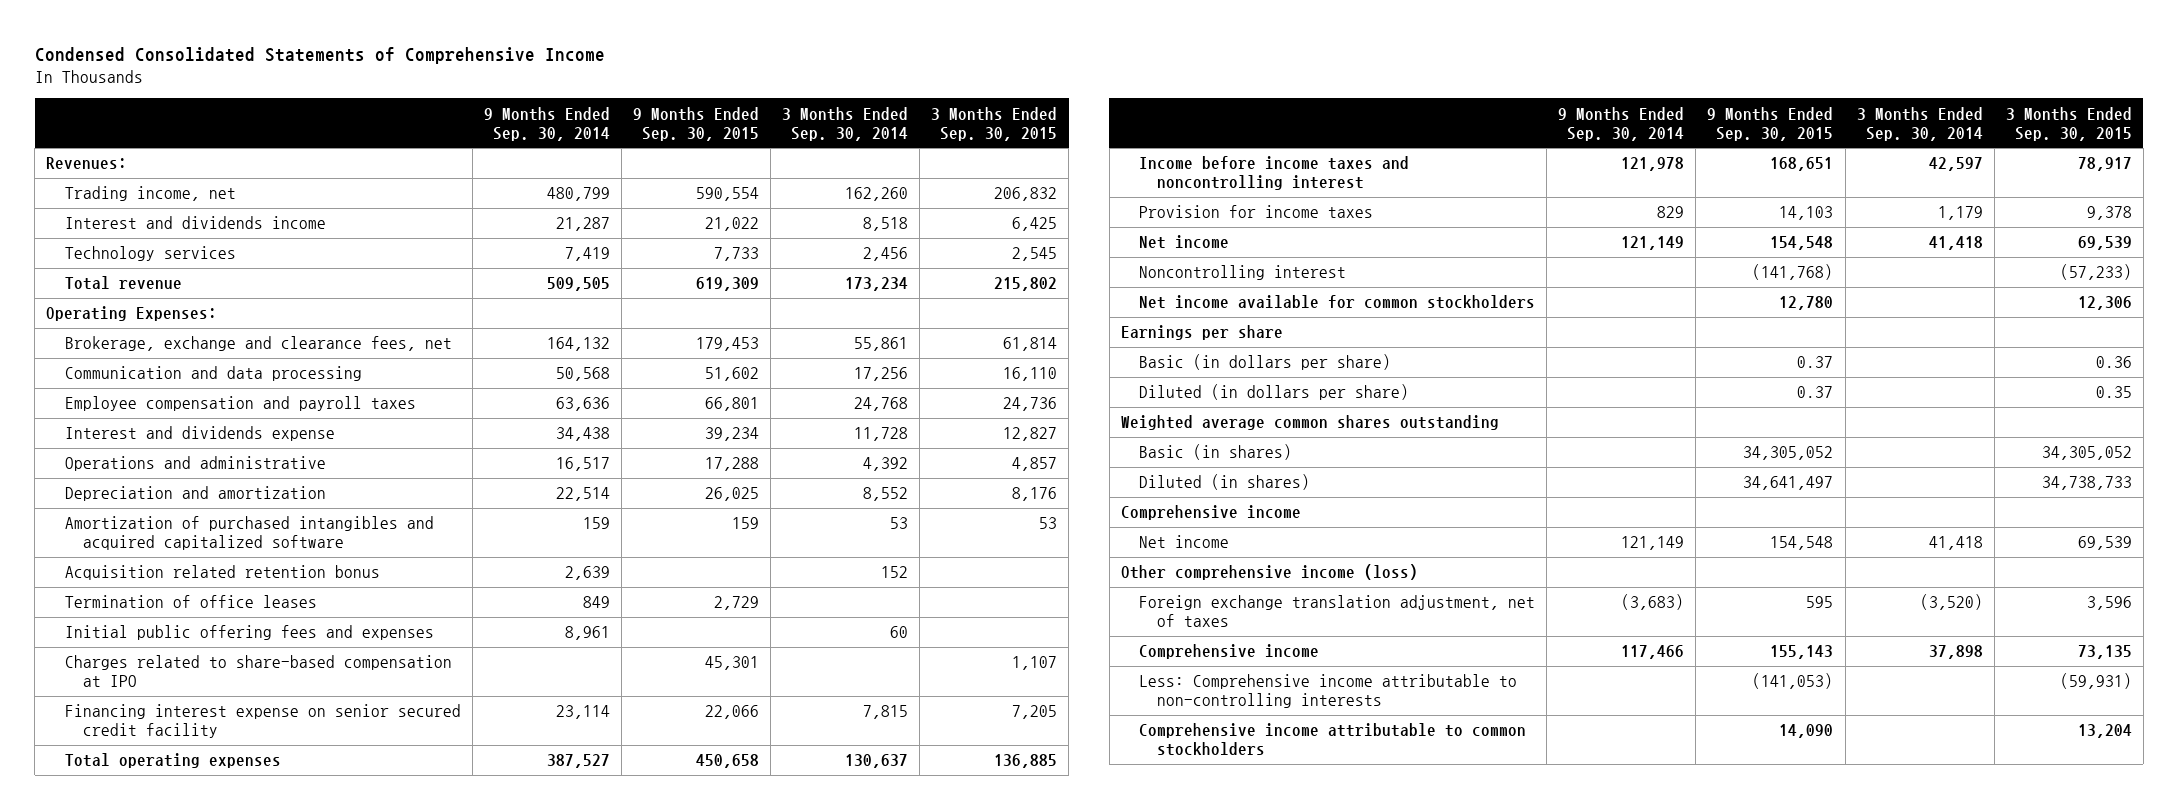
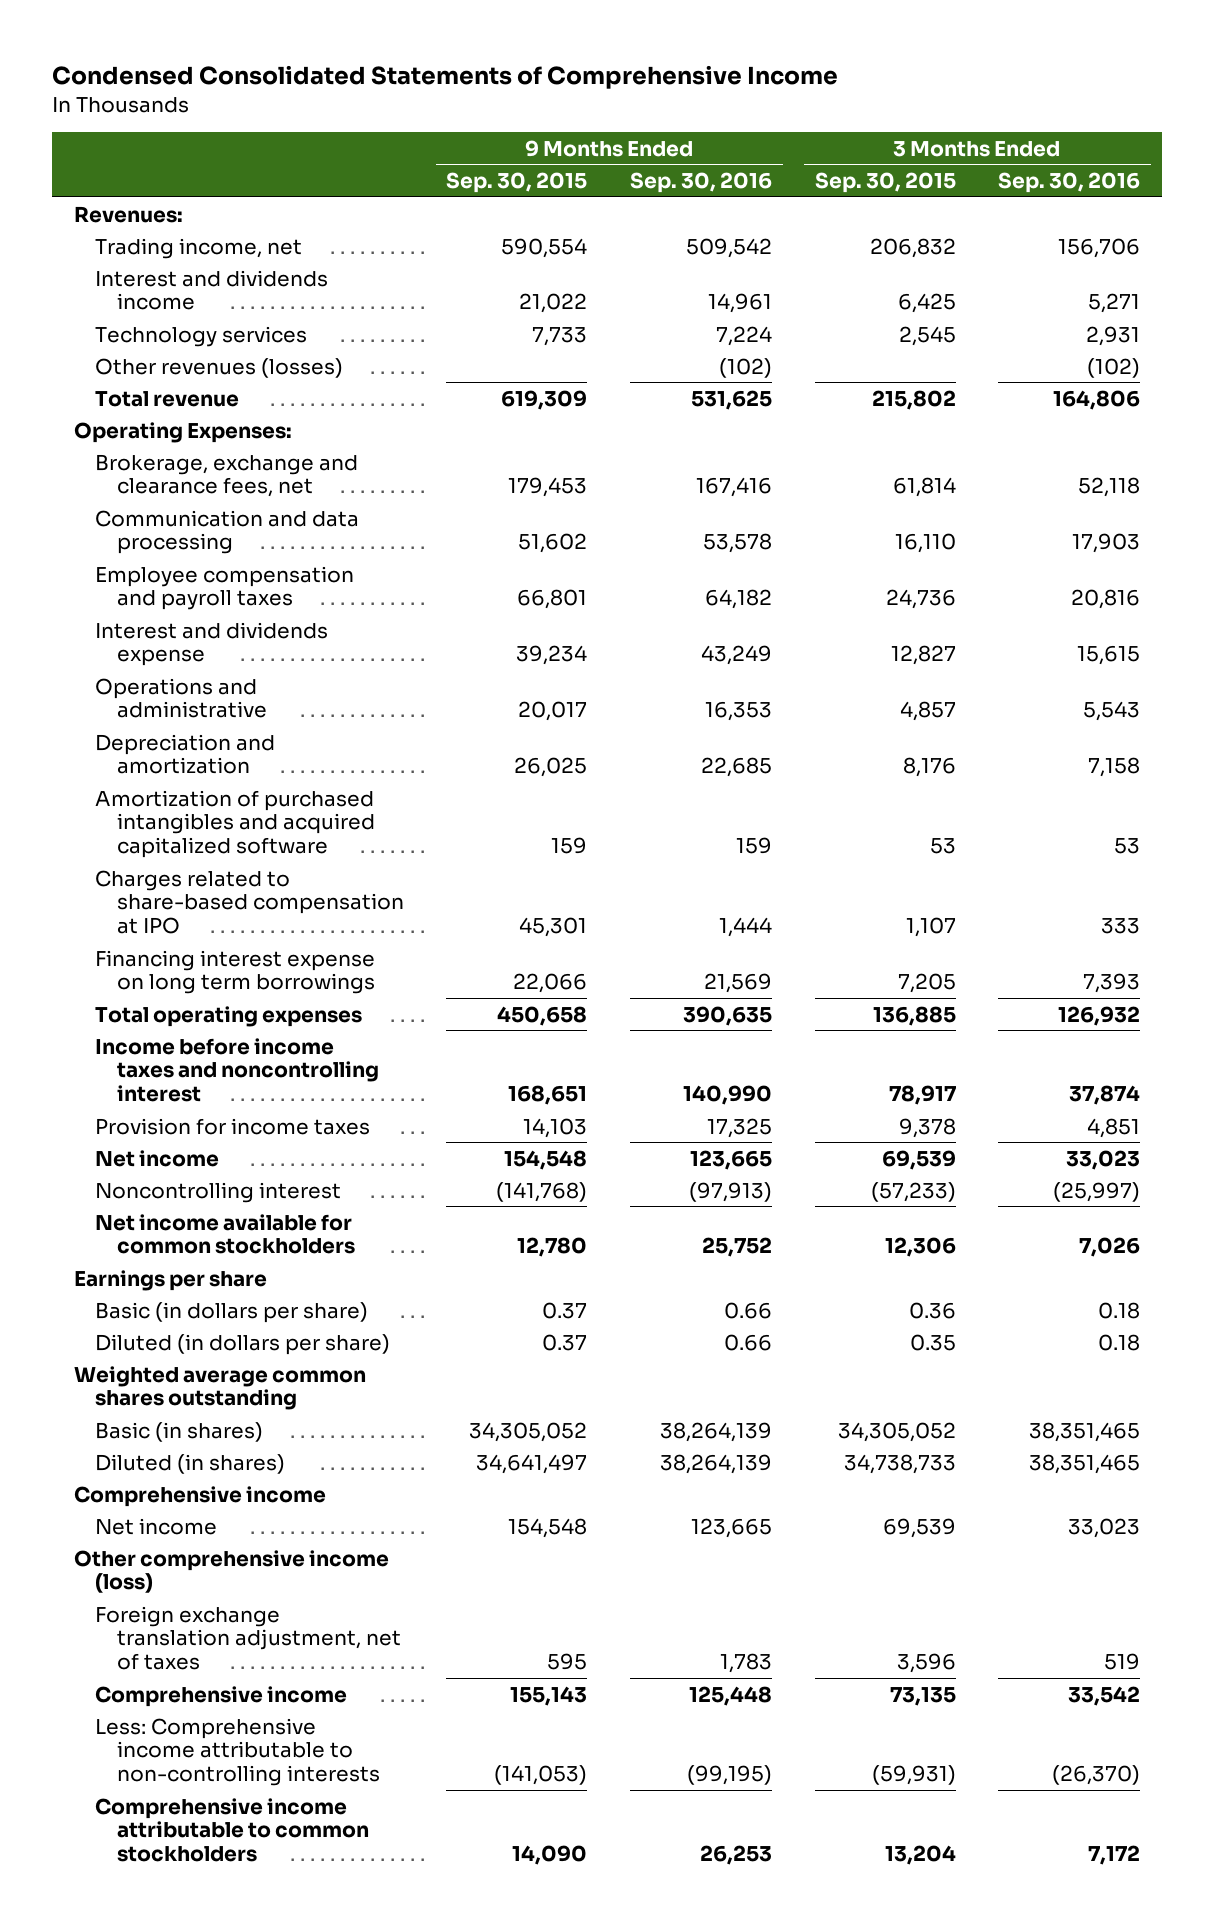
[483,106,610,141] 9 Months Ended Sep. 30, 2014 -> none
[781,106,908,141] 3 Months Ended Sep. 30, 2014 -> none
none -> [630,172,773,194] Sep. 30, 2016
none -> [998,172,1141,194] Sep. 30, 2016
none -> [95,357,344,378] Other revenues (losses)
[704,457,759,472] 17,288 -> [518,701,588,722] 20,017
[64,565,380,581] Acquisition related retention bonus -> none
[64,595,317,609] Termination of office leases -> none
[64,625,434,641] Initial public offering fees and expenses -> none
[64,704,461,739] Financing interest expense on senior secured credit facility -> [95,949,376,995] Financing interest expense on long term borrowings

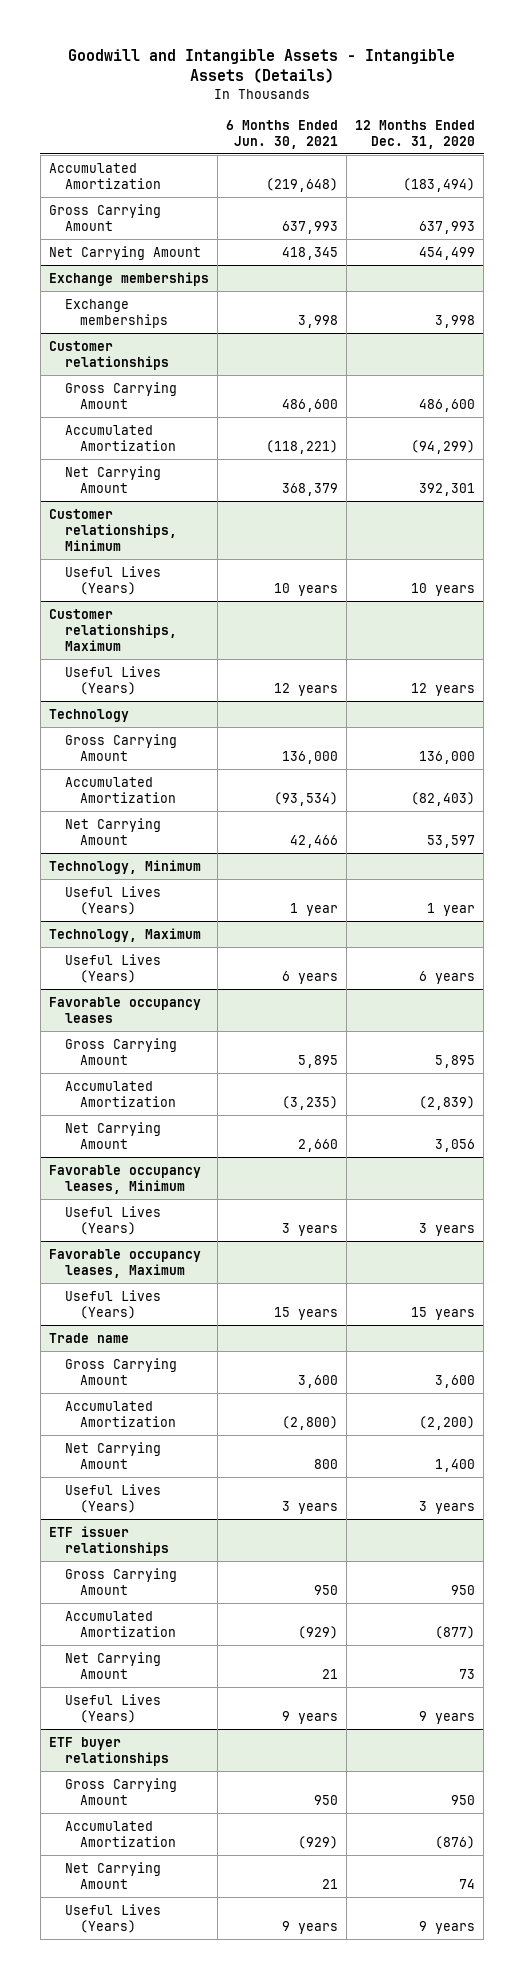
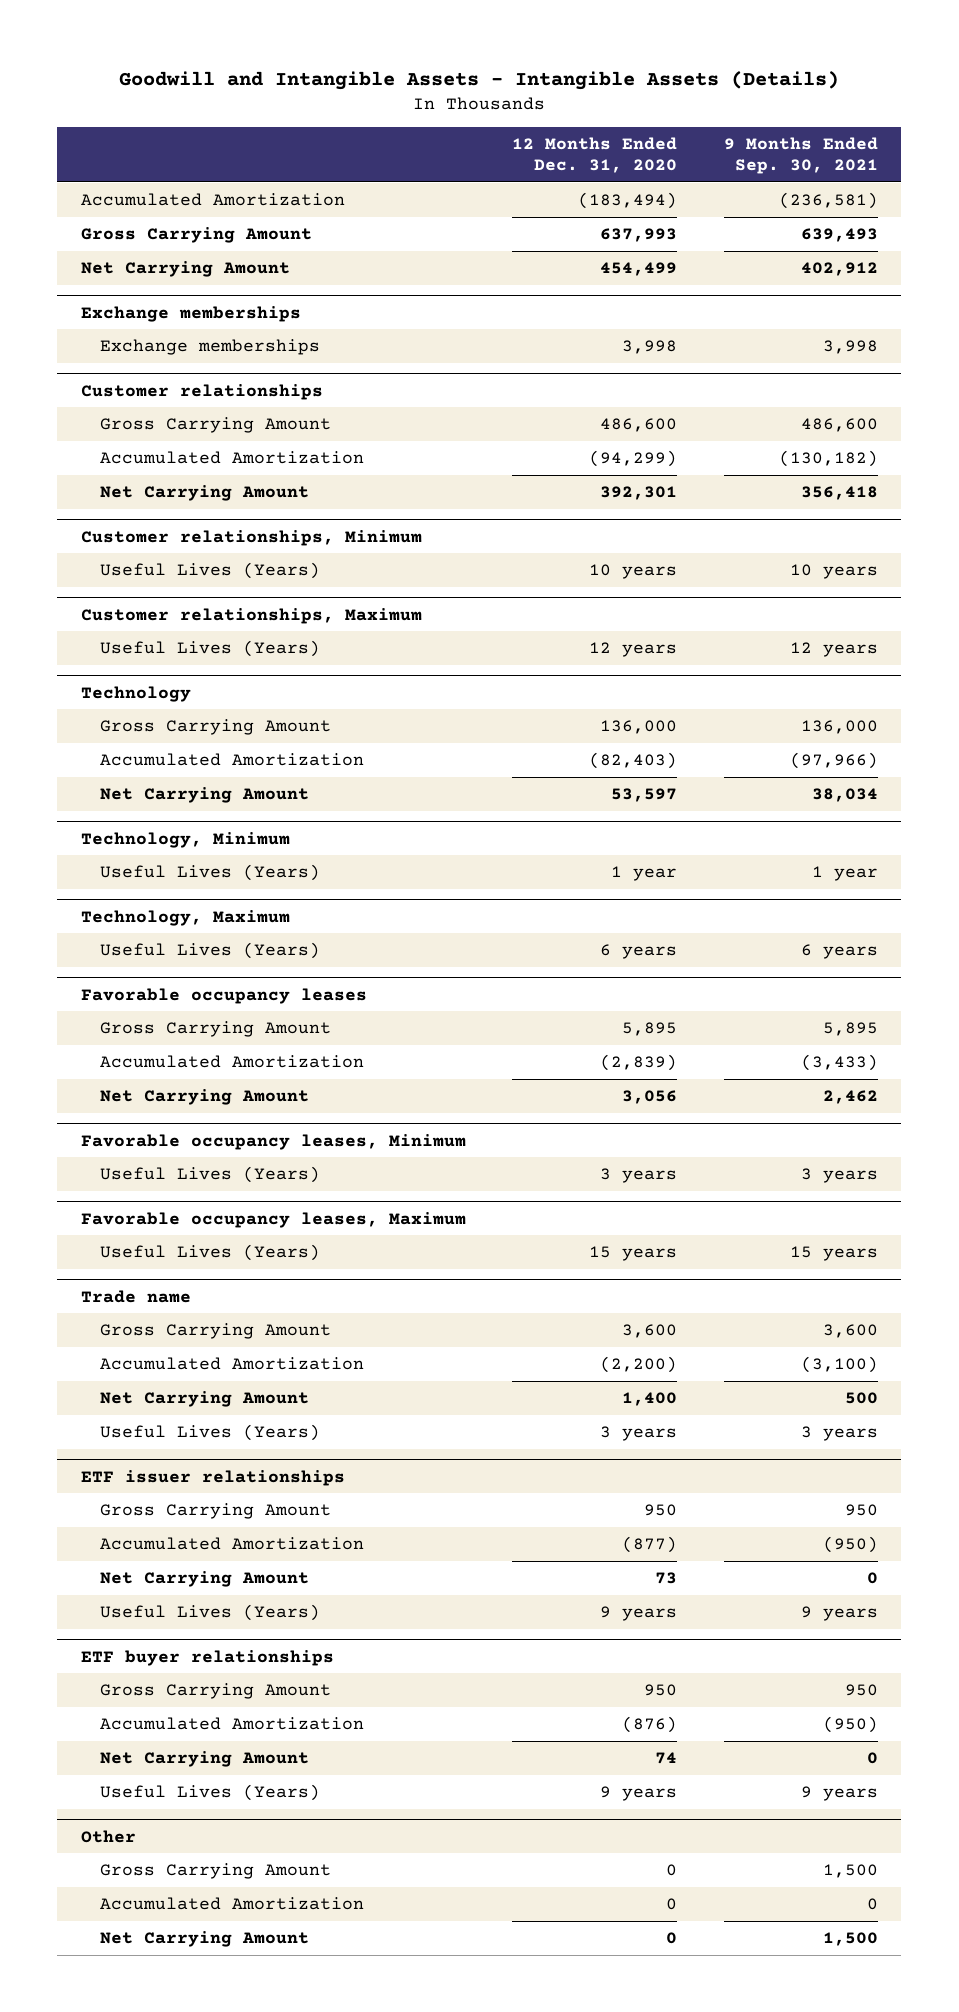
[225,119,338,149] 6 Months Ended Jun. 30, 2021 -> none
none -> [724,137,879,175] 9 Months Ended Sep. 30, 2021
none -> [80,1829,136,1843] Other
none -> [100,1863,332,1880] Gross Carrying Amount
none -> [100,1897,365,1911] Accumulated Amortization
none -> [100,1931,310,1948] Net Carrying Amount

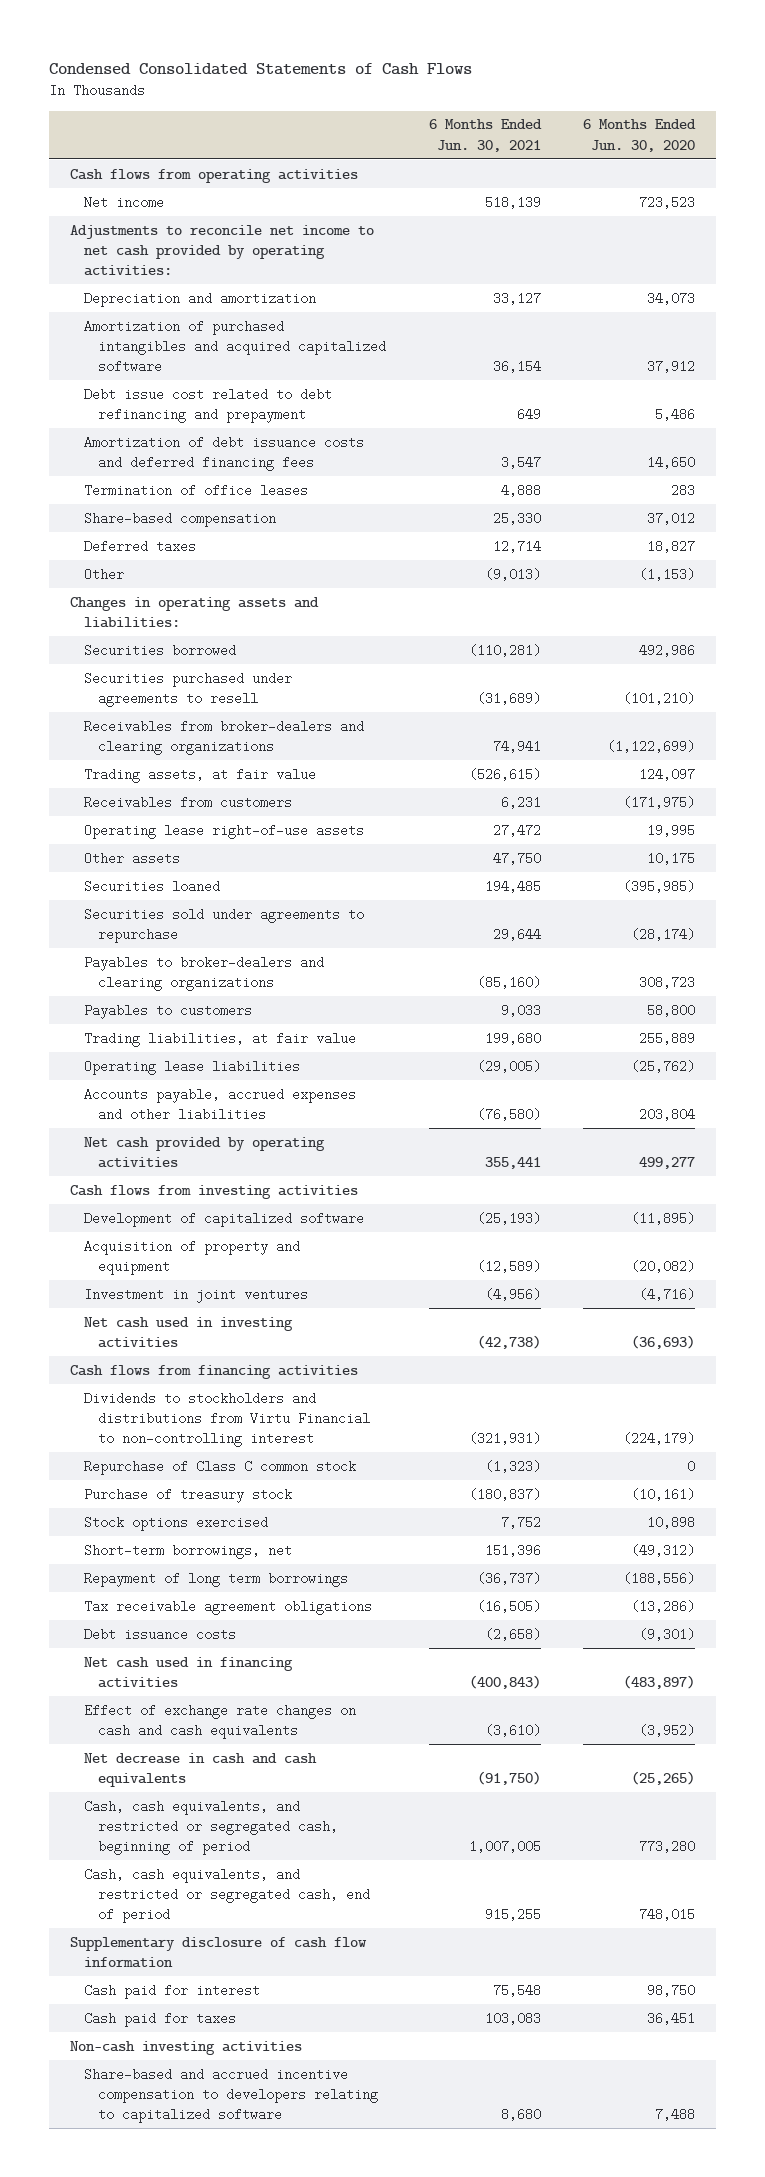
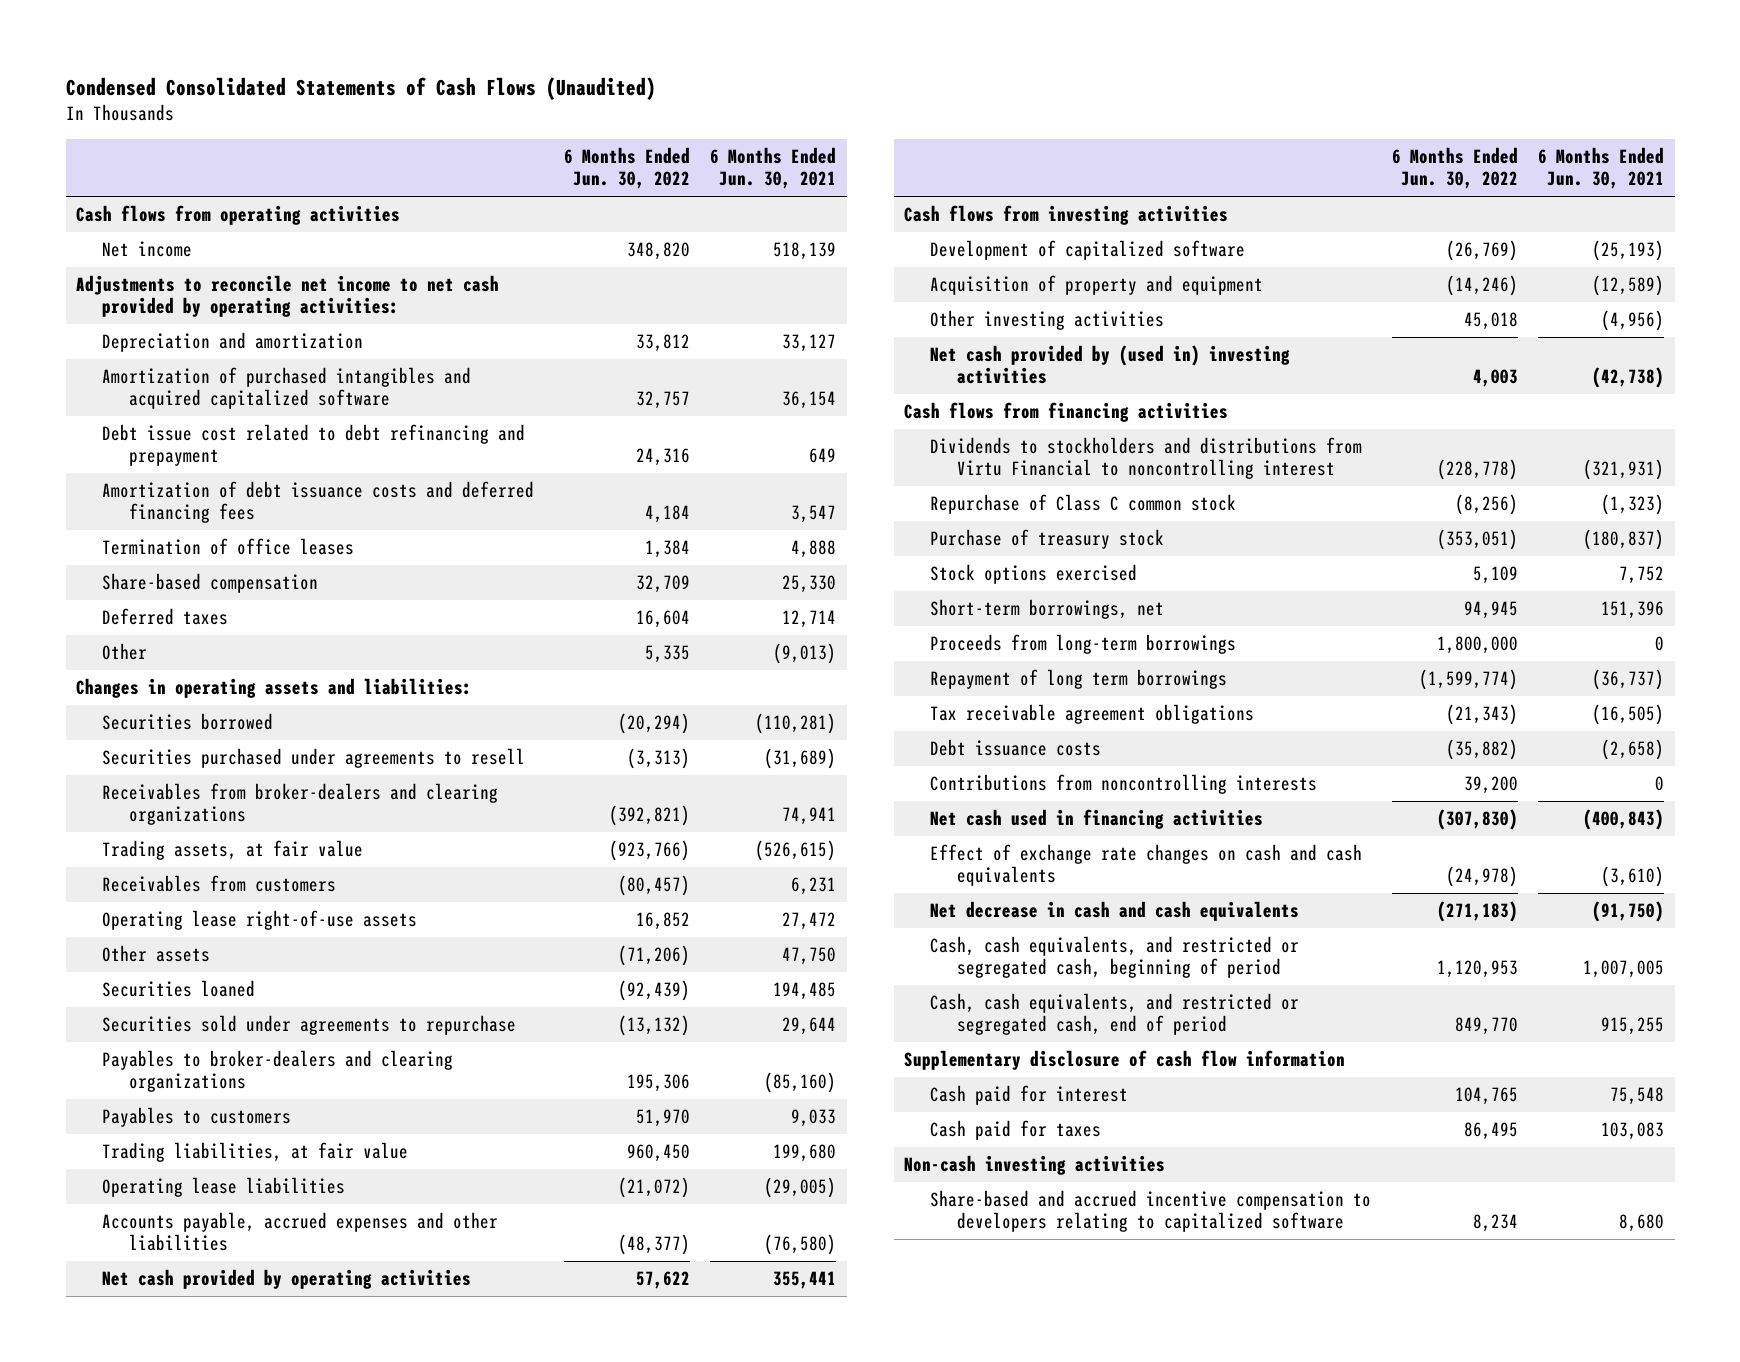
[49,62,473,75] Condensed Consolidated Statements of Cash Flows -> [65,76,656,100] Condensed Consolidated Statements of Cash Flows (Unaudited)
[582,119,696,152] 6 Months Ended Jun. 30, 2020 -> none
none -> [563,147,690,190] 6 Months Ended Jun. 30, 2022
[84,1287,309,1303] Investment in joint ventures -> [930,310,1165,331] Other investing activities
[84,1316,294,1348] Net cash used in investing activities -> [930,345,1291,385] Net cash provided by (used in) investing activities
[84,1391,371,1447] Dividends to stockholders and distributions from Virtu Financial to non-controlling interest -> [930,437,1363,480] Dividends to stockholders and distributions from Virtu Financial to noncontrolling interest
none -> [930,634,1237,655] Proceeds from long-term borrowings
none -> [930,774,1318,795] Contributions from noncontrolling interests

